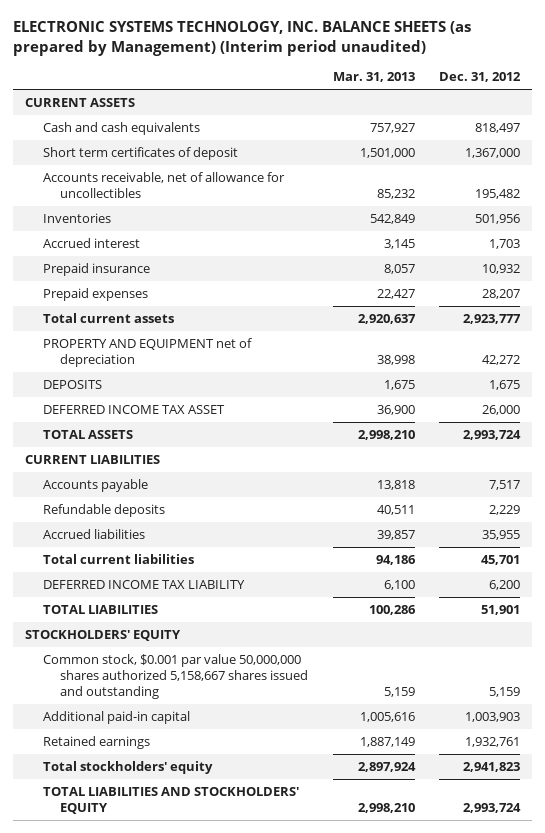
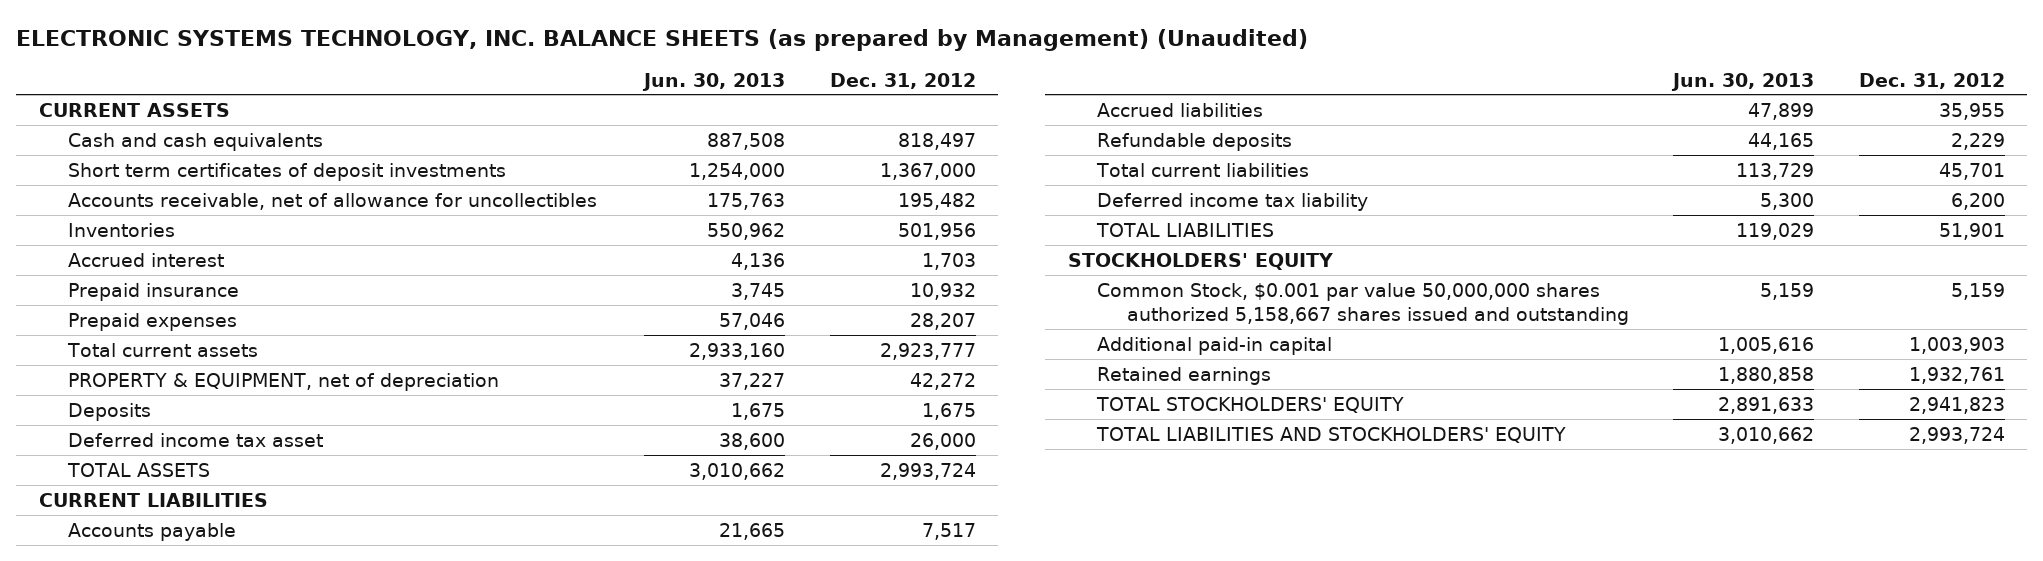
[12,21,471,56] ELECTRONIC SYSTEMS TECHNOLOGY, INC. BALANCE SHEETS (as prepared by Management) (Interim period unaudited) -> [16,28,1309,51] ELECTRONIC SYSTEMS TECHNOLOGY, INC. BALANCE SHEETS (as prepared by Management) (Unaudited)
[332,71,415,82] Mar. 31, 2013 -> none
none -> [642,72,786,91] Jun. 30, 2013
[42,146,238,160] Short term certificates of deposit -> [68,162,507,181] Short term certificates of deposit investments
[42,337,252,367] PROPERTY AND EQUIPMENT net of depreciation -> [68,372,500,391] PROPERTY & EQUIPMENT, net of depreciation
[42,379,102,389] DEPOSITS -> [68,402,152,421] Deposits
[42,404,225,414] DEFERRED INCOME TAX ASSET -> [68,432,324,447] Deferred income tax asset
[42,503,165,517] Refundable deposits -> [1097,132,1293,151] Refundable deposits
[42,579,245,589] DEFERRED INCOME TAX LIABILITY -> [1097,192,1369,211] Deferred income tax liability
[42,653,309,700] Common stock, $0.001 par value 50,000,000 shares authorized 5,158,667 shares issued and outstanding -> [1097,282,1629,326] Common Stock, $0.001 par value 50,000,000 shares authorized 5,158,667 shares issued and outstanding
[42,760,213,774] Total stockholders' equity -> [1096,396,1405,413] TOTAL STOCKHOLDERS' EQUITY

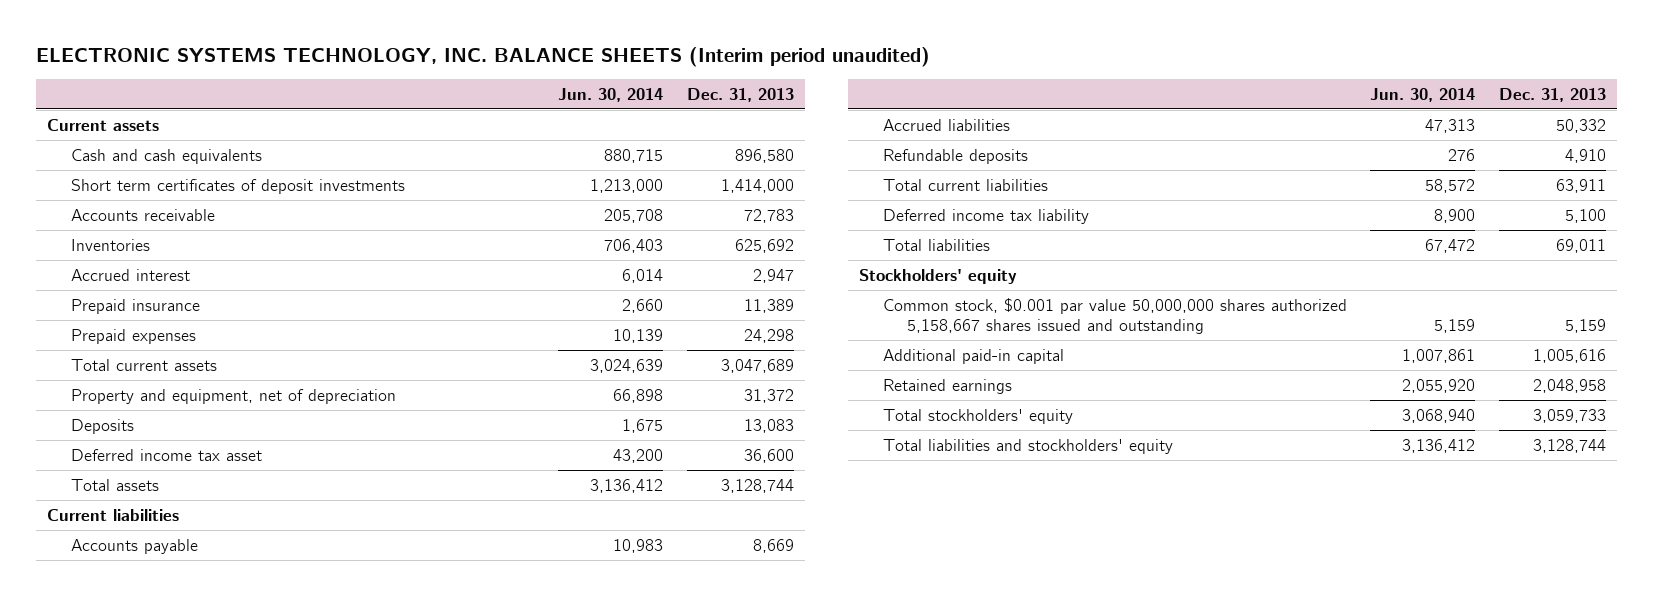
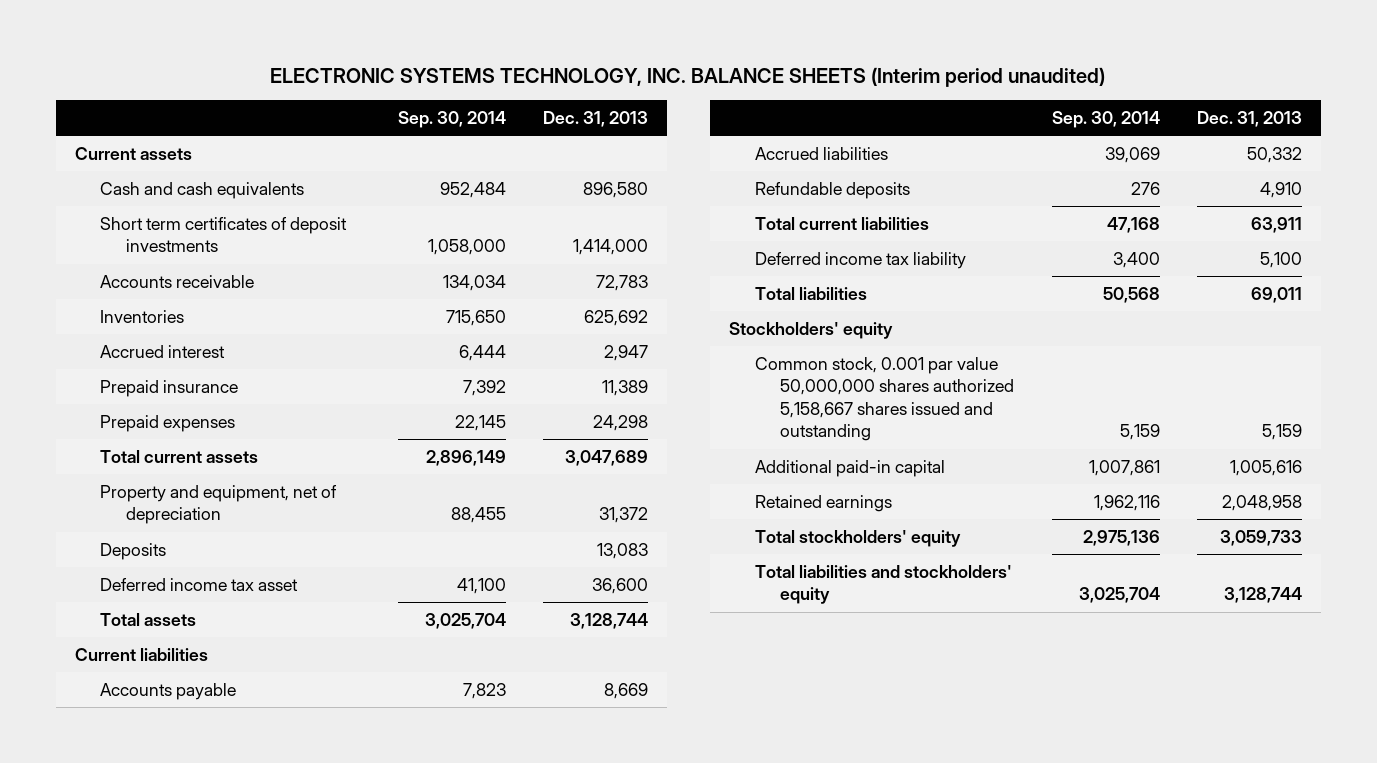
[558,87,664,102] Jun. 30, 2014 -> none
none -> [397,110,506,128] Sep. 30, 2014
[883,297,1348,335] Common stock, $0.001 par value 50,000,000 shares authorized 5,158,667 shares issued and outstanding -> [754,356,1015,442] Common stock, 0.001 par value 50,000,000 shares authorized 5,158,667 shares issued and outstanding

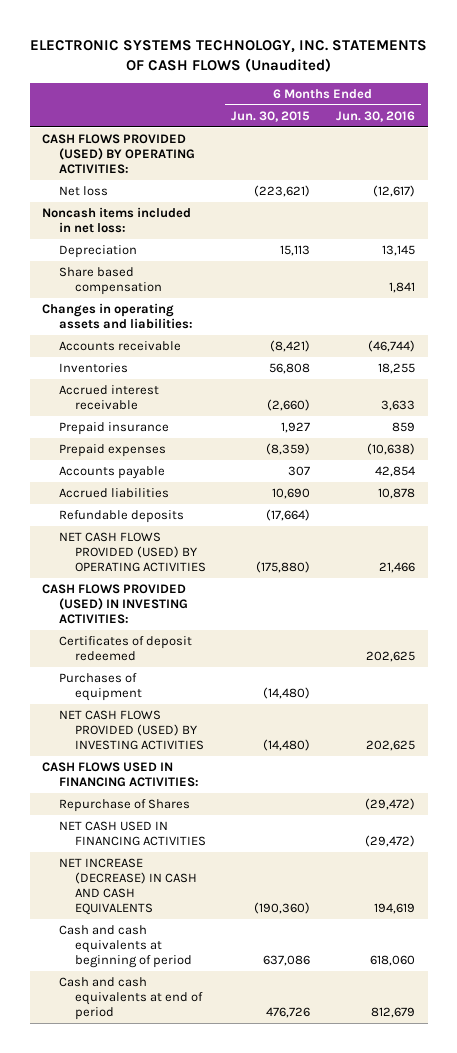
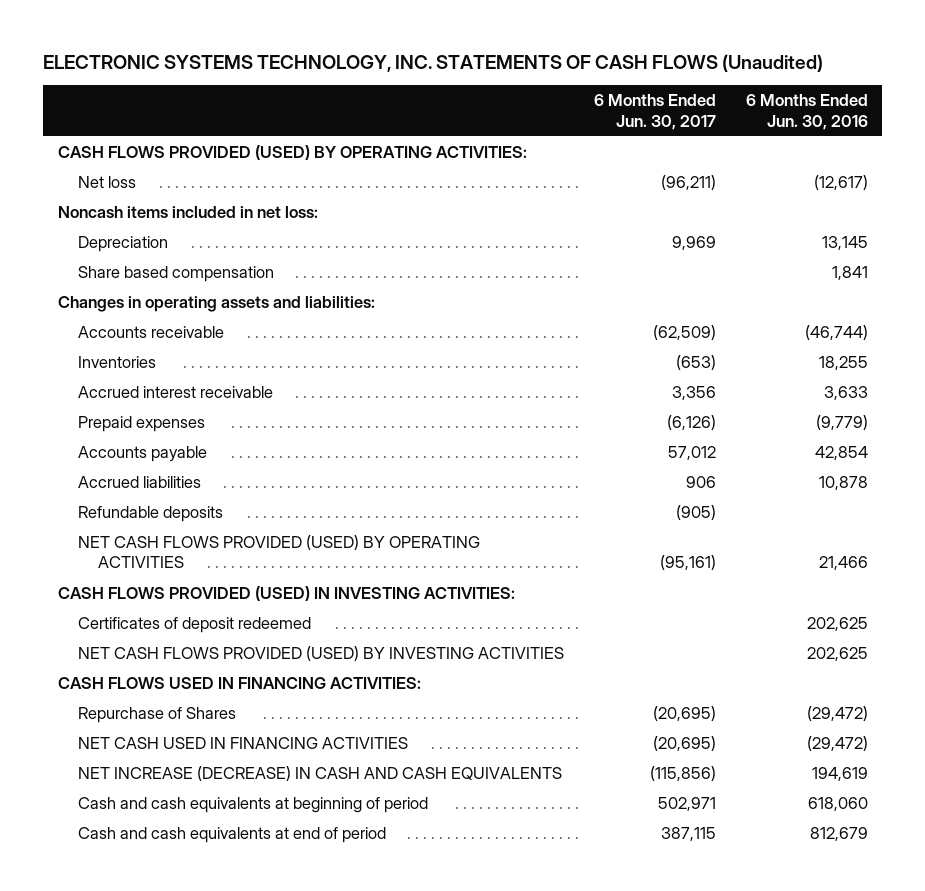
[231,110,311,122] Jun. 30, 2015 -> none
none -> [593,94,716,130] 6 Months Ended Jun. 30, 2017
[58,422,169,436] Prepaid insurance -> none
[366,443,415,456] (10,638) -> [815,415,868,431] (9,779)
[58,673,142,702] Purchases of equipment -> none

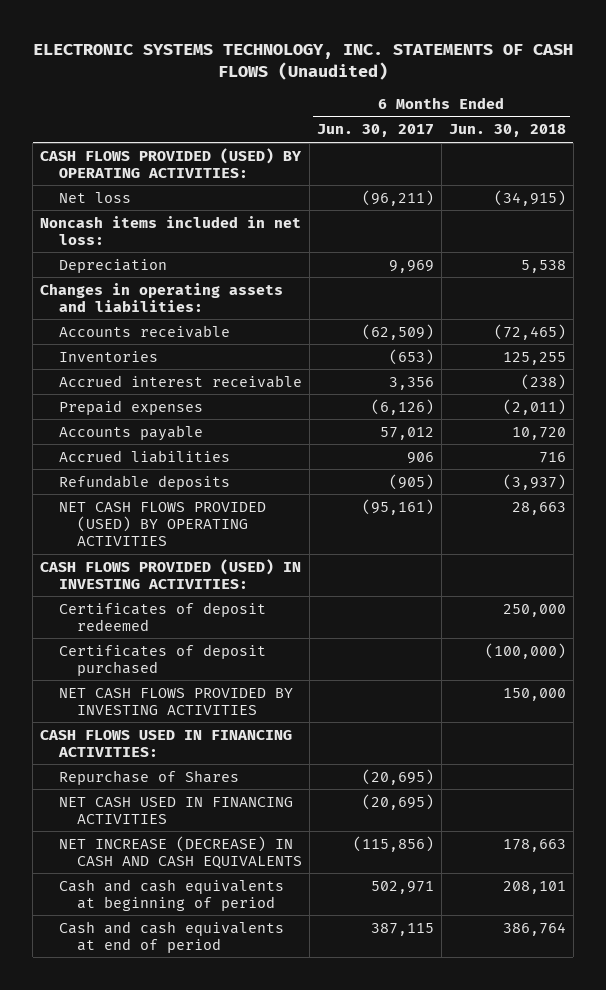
[745,94,868,130] 6 Months Ended Jun. 30, 2016 -> none
none -> [448,124,566,138] Jun. 30, 2018
[77,266,274,283] Share based compensation -> none
none -> [58,643,266,676] Certificates of deposit purchased
[77,646,564,662] NET CASH FLOWS PROVIDED (USED) BY INVESTING ACTIVITIES -> [58,687,293,715] NET CASH FLOWS PROVIDED BY INVESTING ACTIVITIES

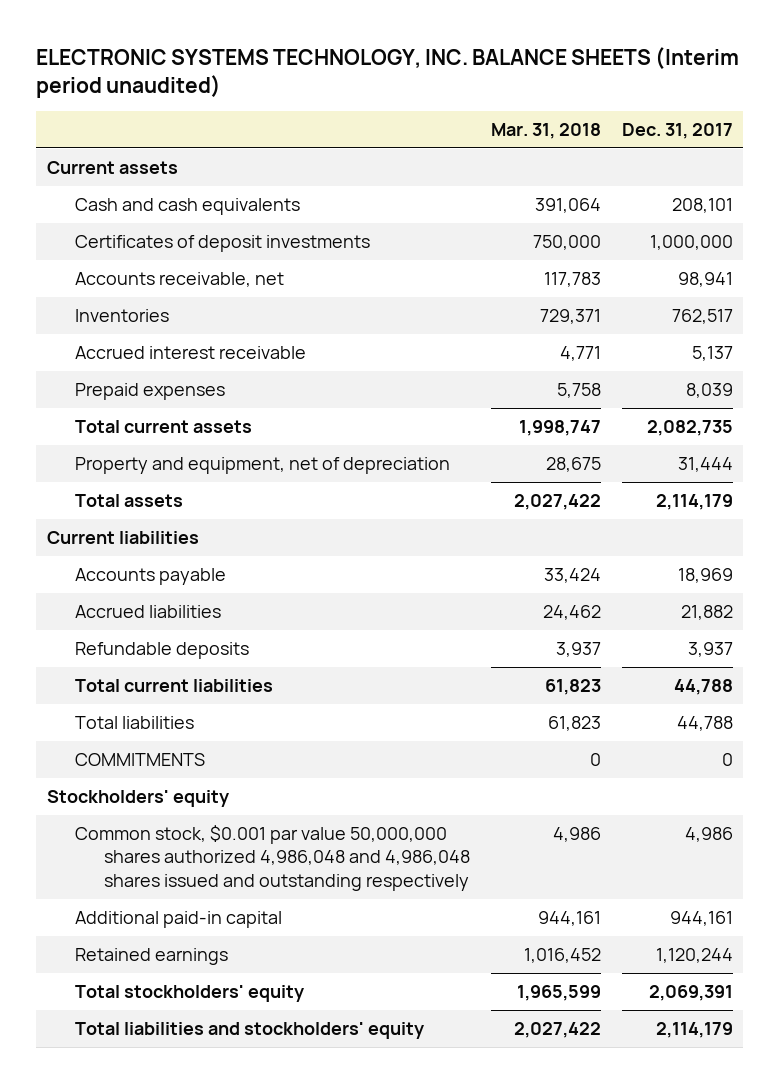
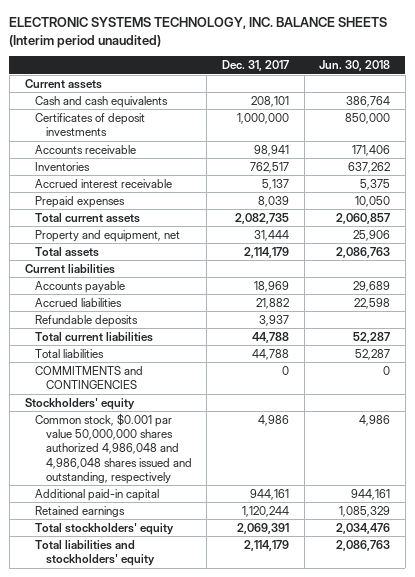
[490,122,601,139] Mar. 31, 2018 -> none
none -> [319,60,391,72] Jun. 30, 2018
[75,272,285,288] Accounts receivable, net -> [35,144,137,154] Accounts receivable
[75,457,451,475] Property and equipment, net of depreciation -> [35,229,181,242] Property and equipment, net
[75,753,206,767] COMMITMENTS -> [35,365,144,390] COMMITMENTS and CONTINGENCIES
[75,825,470,891] Common stock, $0.001 par value 50,000,000 shares authorized 4,986,048 and 4,986,048 shares issued and outstanding respectively -> [35,412,192,484] Common stock, $0.001 par value 50,000,000 shares authorized 4,986,048 and 4,986,048 shares issued and outstanding, respectively

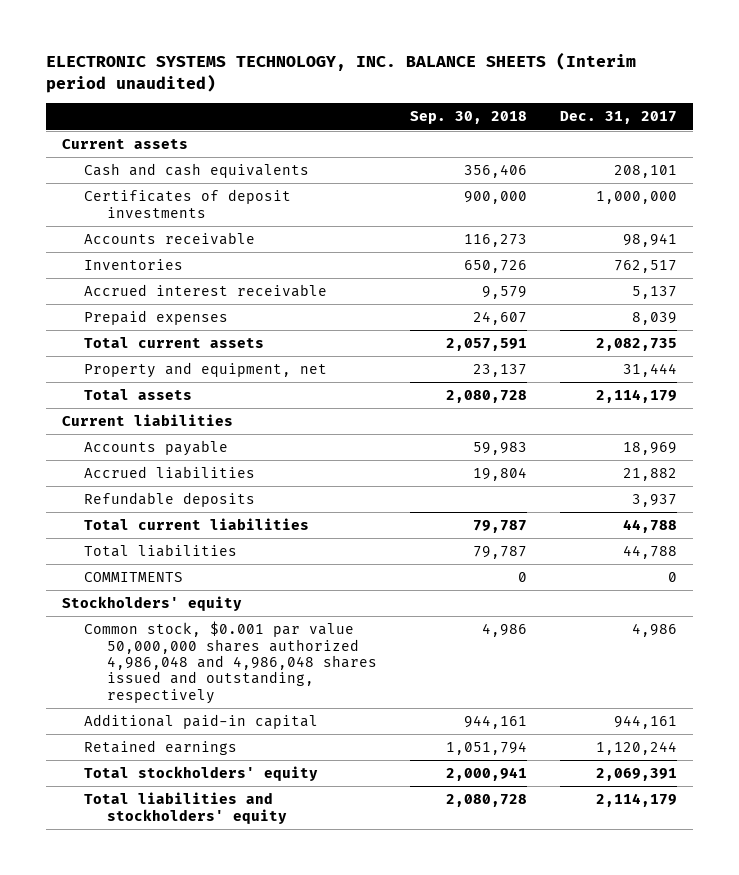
[319,60,391,72] Jun. 30, 2018 -> none
none -> [409,111,527,125] Sep. 30, 2018
[35,365,144,390] COMMITMENTS and CONTINGENCIES -> [84,572,184,583] COMMITMENTS

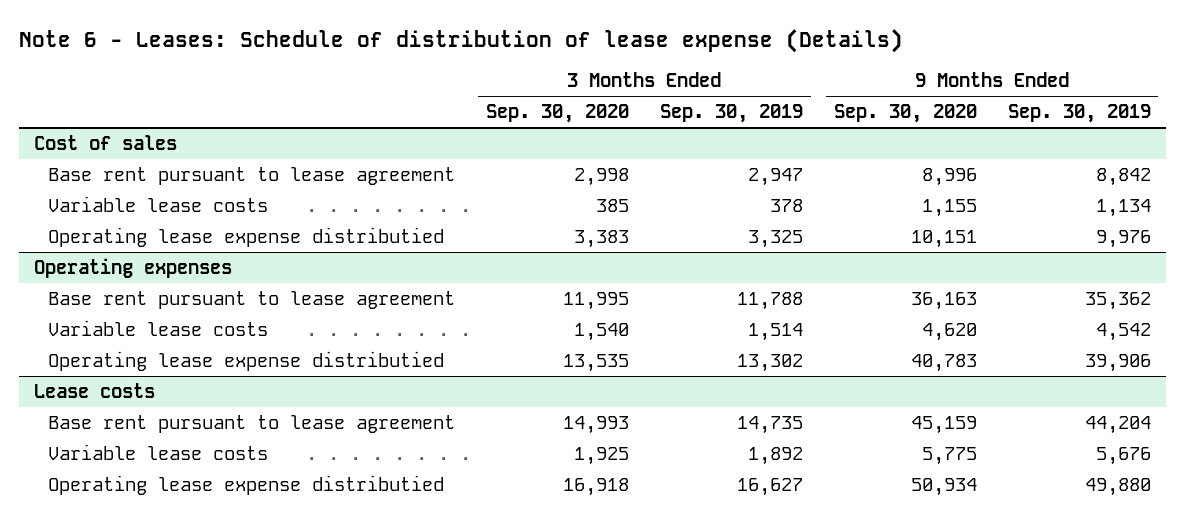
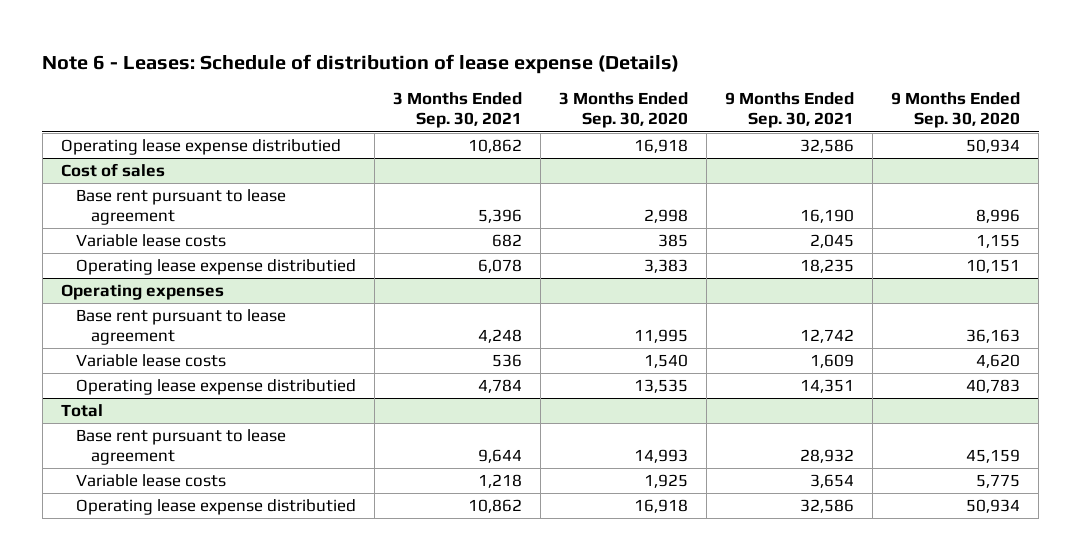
[659,104,803,124] Sep. 30, 2019 -> none
[1007,104,1151,124] Sep. 30, 2019 -> none
none -> [392,92,522,129] 3 Months Ended Sep. 30, 2021
none -> [725,92,855,129] 9 Months Ended Sep. 30, 2021
none -> [60,139,341,156] Operating lease expense distributied
[34,382,156,398] Lease costs -> none
none -> [60,404,103,418] Total

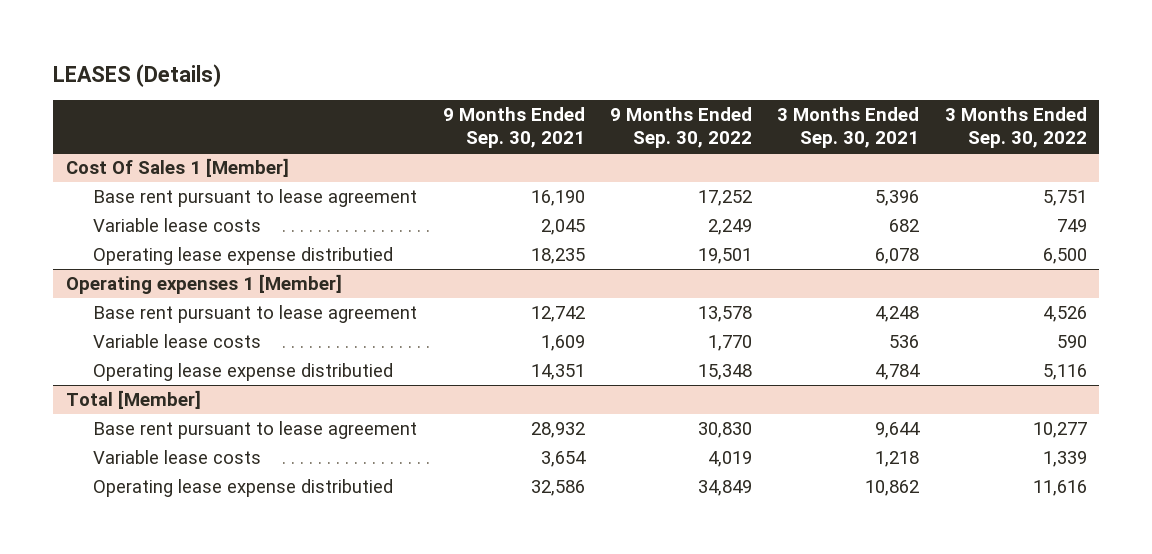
[42,53,680,74] Note 6 - Leases: Schedule of distribution of lease expense (Details) -> [53,63,222,87] LEASES (Details)
[558,92,688,129] 3 Months Ended Sep. 30, 2020 -> none
[891,92,1021,129] 9 Months Ended Sep. 30, 2020 -> none
none -> [609,107,752,149] 9 Months Ended Sep. 30, 2022
none -> [944,107,1087,149] 3 Months Ended Sep. 30, 2022
[60,139,341,156] Operating lease expense distributied -> none
[60,163,165,178] Cost of sales -> [65,157,289,177] Cost Of Sales 1 [Member]
[60,284,224,301] Operating expenses -> [65,273,342,294] Operating expenses 1 [Member]
[60,404,103,418] Total -> [65,389,201,409] Total [Member]

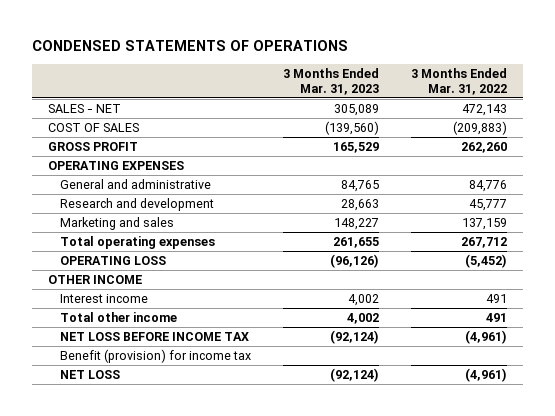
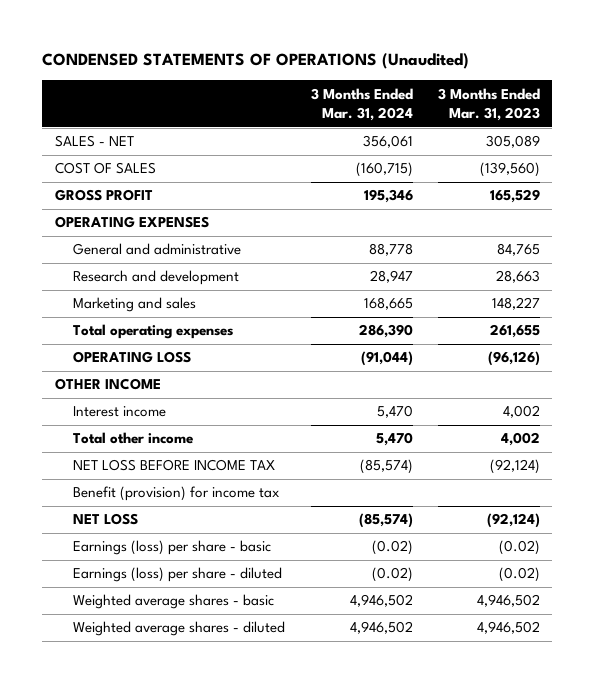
[31,40,348,52] CONDENSED STATEMENTS OF OPERATIONS -> [42,53,470,70] CONDENSED STATEMENTS OF OPERATIONS (Unaudited)
[411,67,508,95] 3 Months Ended Mar. 31, 2022 -> none
none -> [310,87,413,122] 3 Months Ended Mar. 31, 2024
none -> [73,540,272,556] Earnings (loss) per share - basic
none -> [73,567,283,583] Earnings (loss) per share - diluted
none -> [73,594,275,610] Weighted average shares - basic
none -> [73,621,286,637] Weighted average shares - diluted

